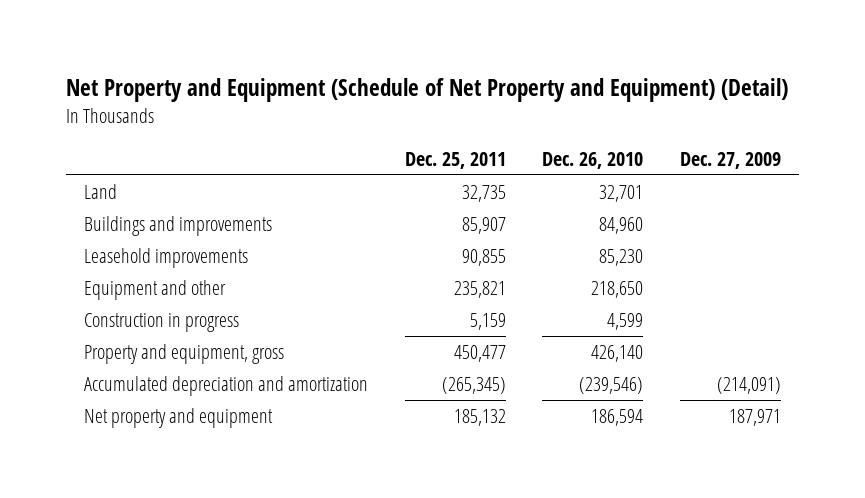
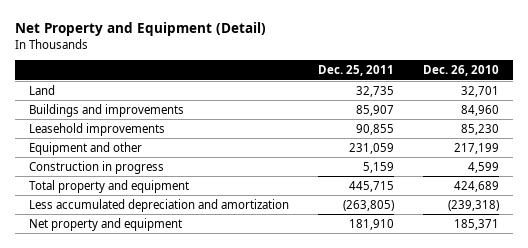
[66,78,789,103] Net Property and Equipment (Schedule of Net Property and Equipment) (Detail) -> [14,21,266,36] Net Property and Equipment (Detail)
[679,151,781,169] Dec. 27, 2009 -> none
[453,281,506,299] 235,821 -> [348,142,394,154] 231,059
[591,281,644,299] 218,650 -> [453,142,499,154] 217,199
[84,344,285,365] Property and equipment, gross -> [29,179,190,193] Total property and equipment
[453,345,506,363] 450,477 -> [348,180,394,192] 445,715
[591,345,644,363] 426,140 -> [453,180,499,192] 424,689
[84,376,369,397] Accumulated depreciation and amortization -> [29,198,290,212] Less accumulated depreciation and amortization
[441,377,506,395] (265,345) -> [342,199,394,211] (263,805)
[579,377,644,395] (239,546) -> [447,199,499,211] (239,318)
[453,409,506,427] 185,132 -> [348,218,394,230] 181,910
[591,409,644,427] 186,594 -> [453,218,499,230] 185,371

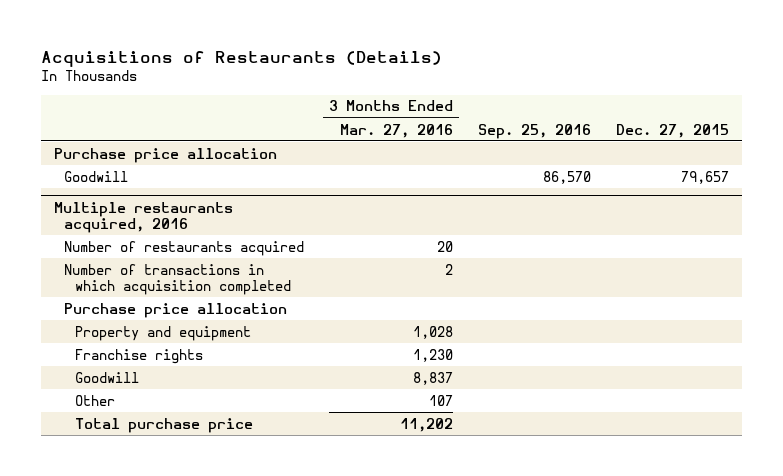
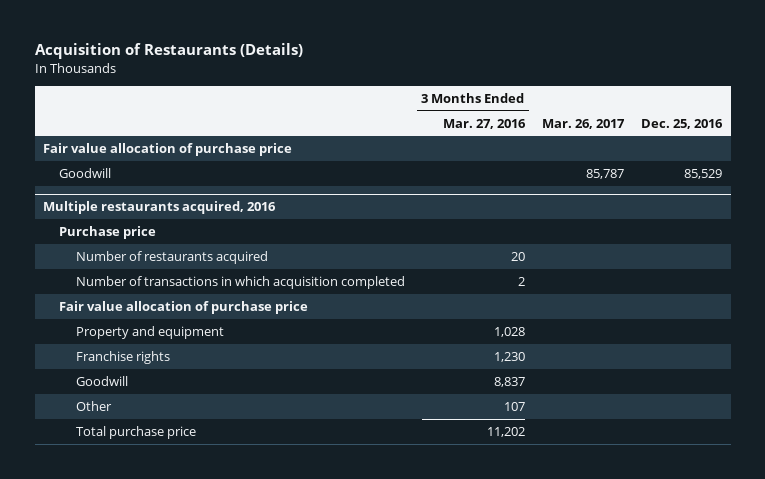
[41,50,443,67] Acquisitions of Restaurants (Details) -> [34,43,303,60] Acquisition of Restaurants (Details)
[478,123,592,139] Sep. 25, 2016 -> none
[616,123,730,138] Dec. 27, 2015 -> none
none -> [541,118,625,129] Mar. 26, 2017
none -> [640,118,723,129] Dec. 25, 2016
[53,147,277,163] Purchase price allocation -> [43,142,293,156] Fair value allocation of purchase price
none -> [59,225,157,239] Purchase price
[64,302,288,318] Purchase price allocation -> [59,300,309,314] Fair value allocation of purchase price

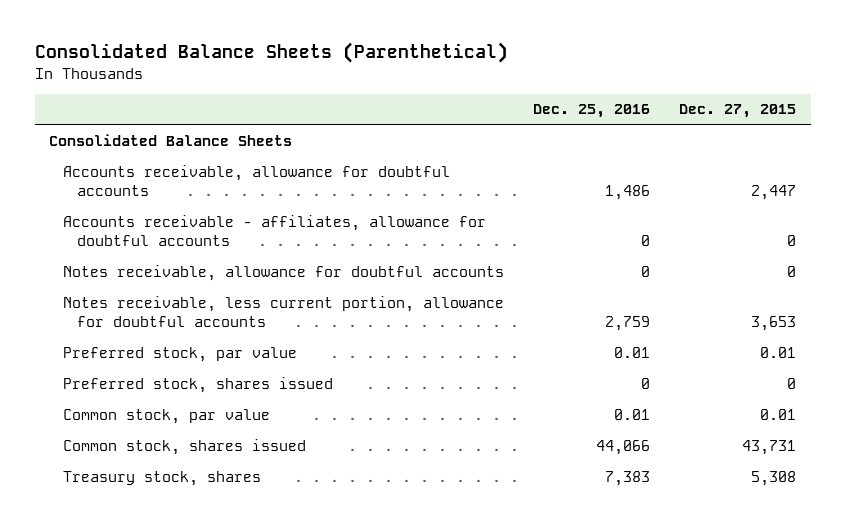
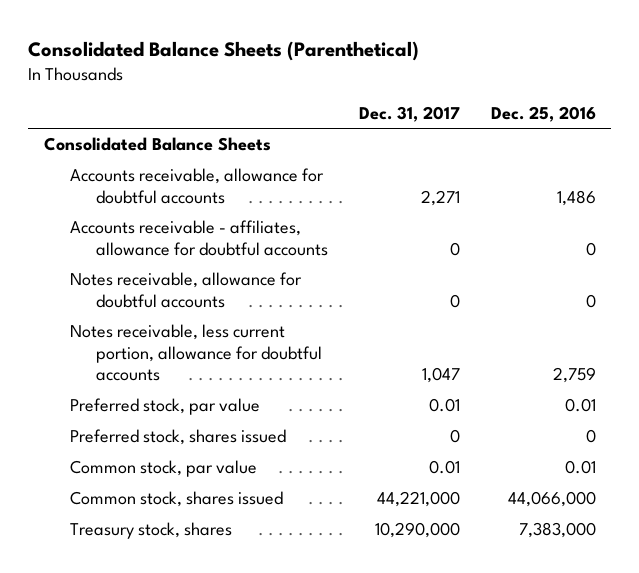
[679,104,797,119] Dec. 27, 2015 -> none
none -> [358,105,460,122] Dec. 31, 2017
[596,439,651,455] 44,066 -> [507,491,596,508] 44,066,000
[605,470,651,486] 7,383 -> [518,522,596,539] 7,383,000

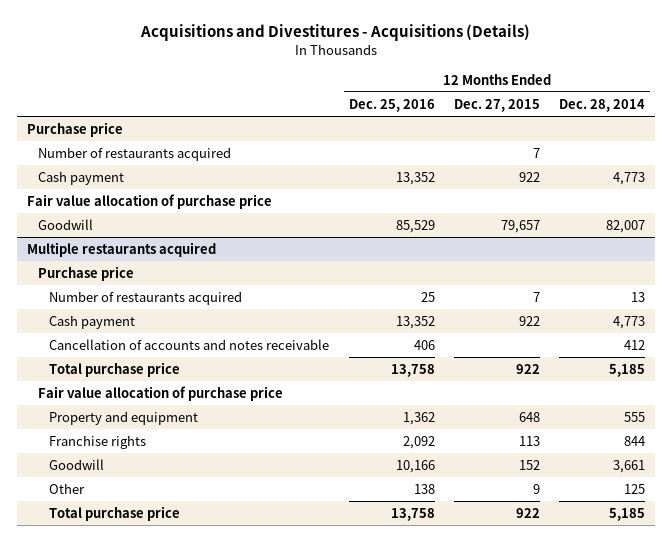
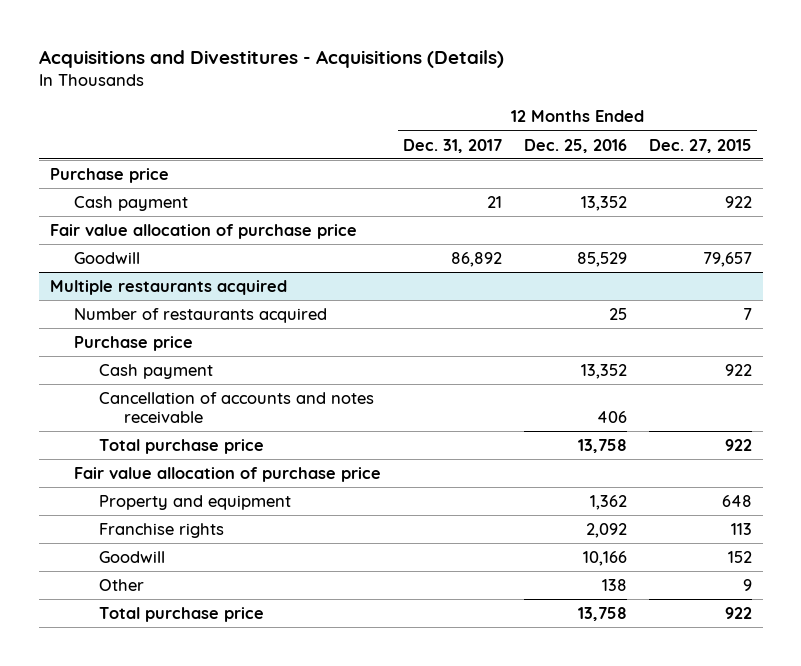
[559,98,646,112] Dec. 28, 2014 -> none
none -> [403,138,503,153] Dec. 31, 2017
[38,146,232,161] Number of restaurants acquired -> none
[38,265,135,281] Purchase price -> [74,335,194,351] Purchase price

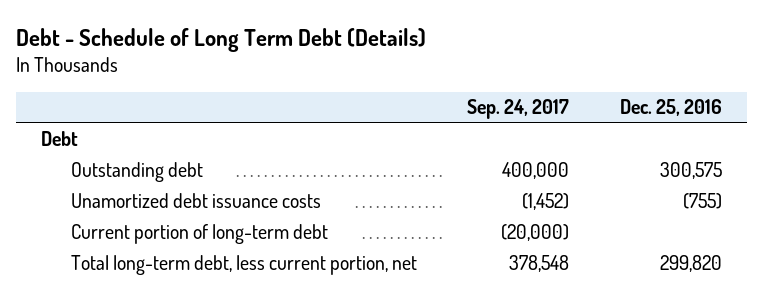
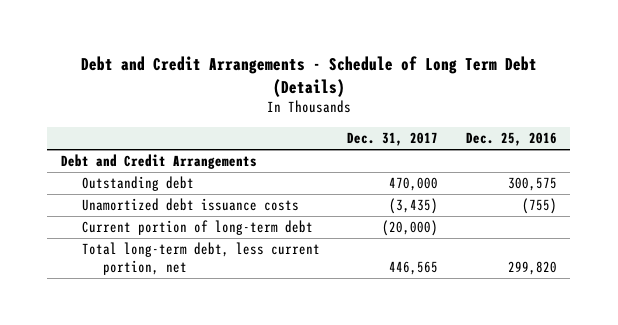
[15,28,426,53] Debt - Schedule of Long Term Debt (Details) -> [80,55,537,97] Debt and Credit Arrangements - Schedule of Long Term Debt (Details)
[467,99,570,120] Sep. 24, 2017 -> none
none -> [347,132,439,147] Dec. 31, 2017
[41,131,79,147] Debt -> [61,154,258,170] Debt and Credit Arrangements

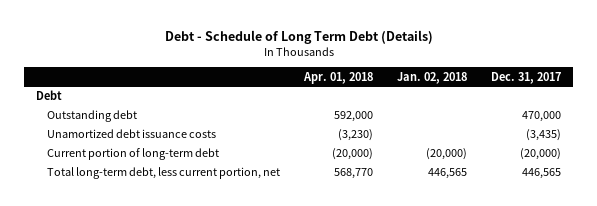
[80,55,537,97] Debt and Credit Arrangements - Schedule of Long Term Debt (Details) -> [164,30,433,45] Debt - Schedule of Long Term Debt (Details)
[465,132,557,147] Dec. 25, 2016 -> none
none -> [303,71,374,84] Apr. 01, 2018
none -> [397,71,468,84] Jan. 02, 2018
[61,154,258,170] Debt and Credit Arrangements -> [36,90,63,101] Debt

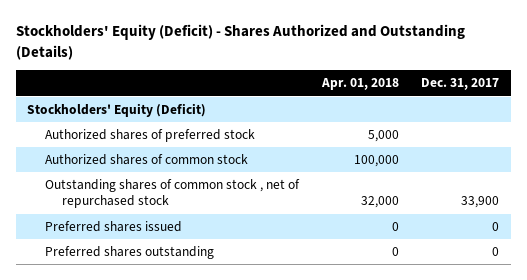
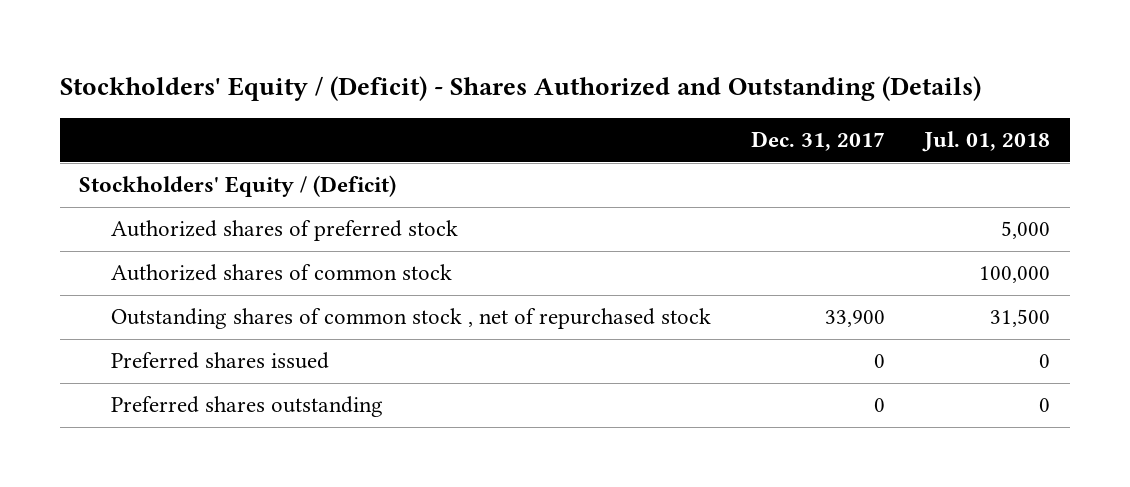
[15,24,465,61] Stockholders' Equity (Deficit) - Shares Authorized and Outstanding (Details) -> [59,75,981,101] Stockholders' Equity / (Deficit) - Shares Authorized and Outstanding (Details)
[320,78,399,91] Apr. 01, 2018 -> none
none -> [922,131,1051,153] Jul. 01, 2018
[27,103,207,118] Stockholders' Equity (Deficit) -> [79,175,397,198] Stockholders' Equity / (Deficit)

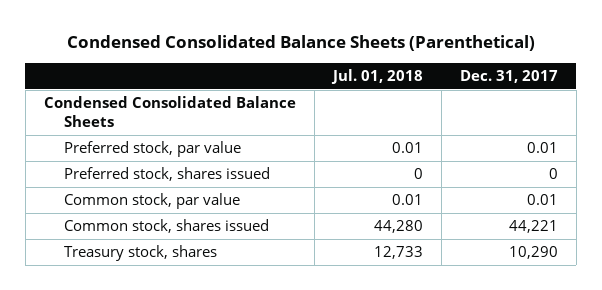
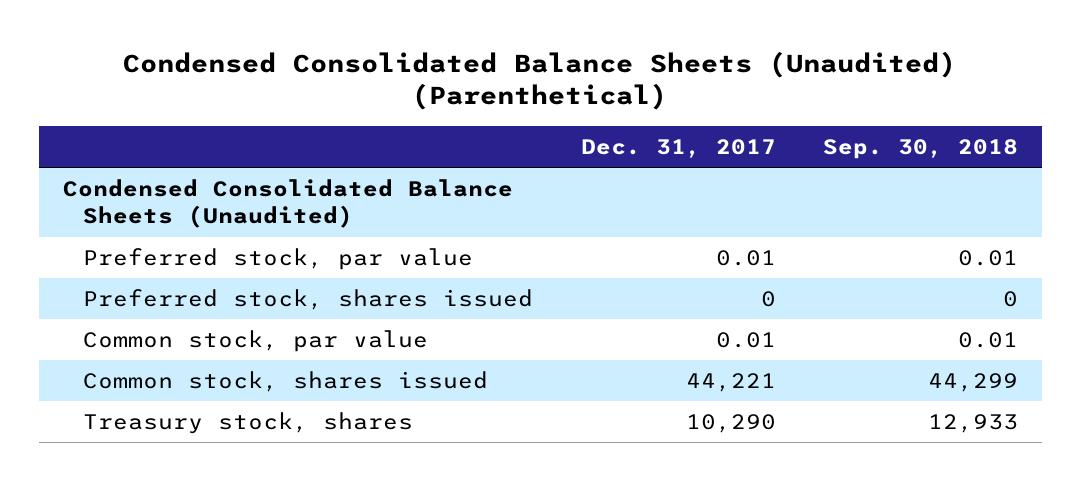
[66,35,535,52] Condensed Consolidated Balance Sheets (Parenthetical) -> [123,50,957,111] Condensed Consolidated Balance Sheets (Unaudited) (Parenthetical)
[330,68,423,84] Jul. 01, 2018 -> none
none -> [823,138,1019,159] Sep. 30, 2018
[43,96,296,127] Condensed Consolidated Balance Sheets -> [62,179,513,229] Condensed Consolidated Balance Sheets (Unaudited)

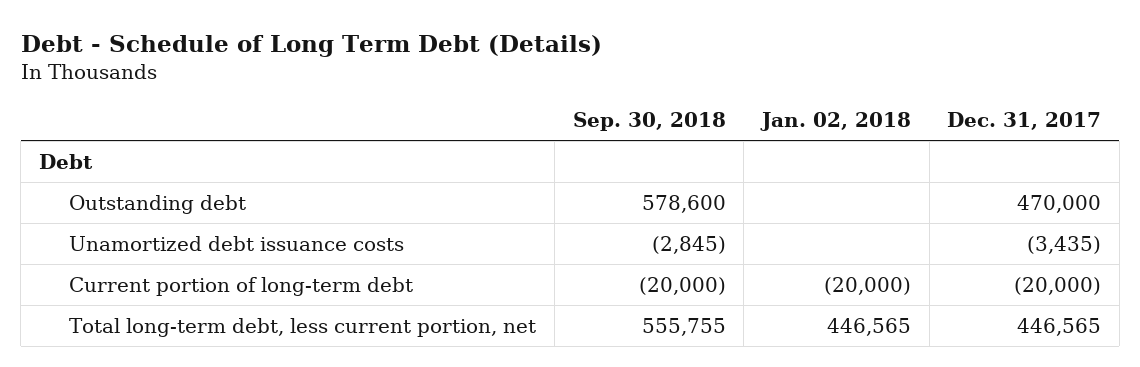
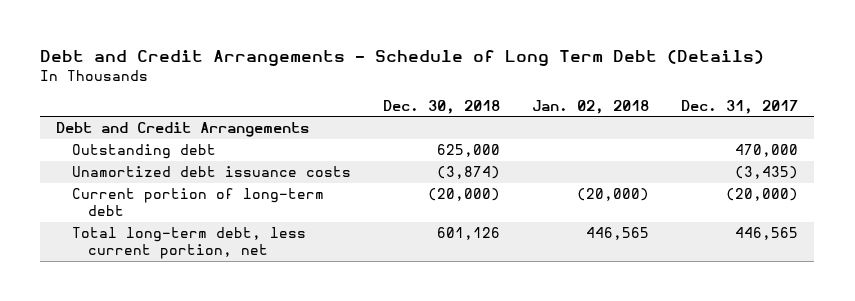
[20,35,602,58] Debt - Schedule of Long Term Debt (Details) -> [40,49,765,66] Debt and Credit Arrangements - Schedule of Long Term Debt (Details)
[572,112,726,132] Sep. 30, 2018 -> none
none -> [383,99,501,114] Dec. 30, 2018
[38,153,93,169] Debt -> [56,122,310,138] Debt and Credit Arrangements

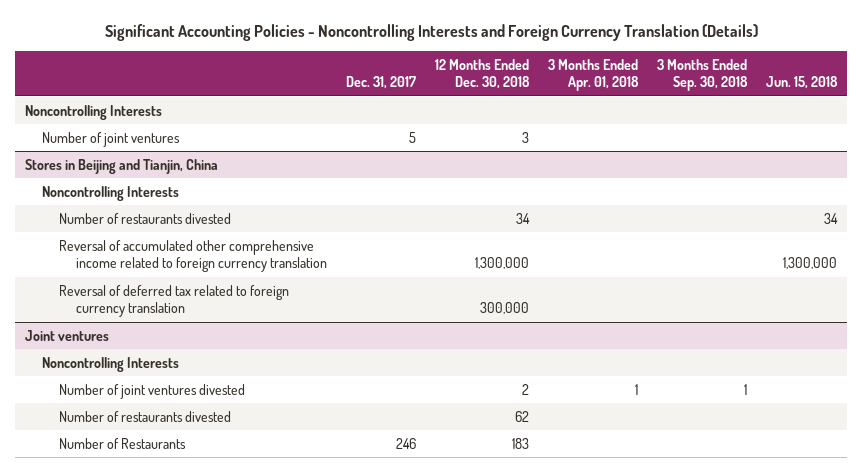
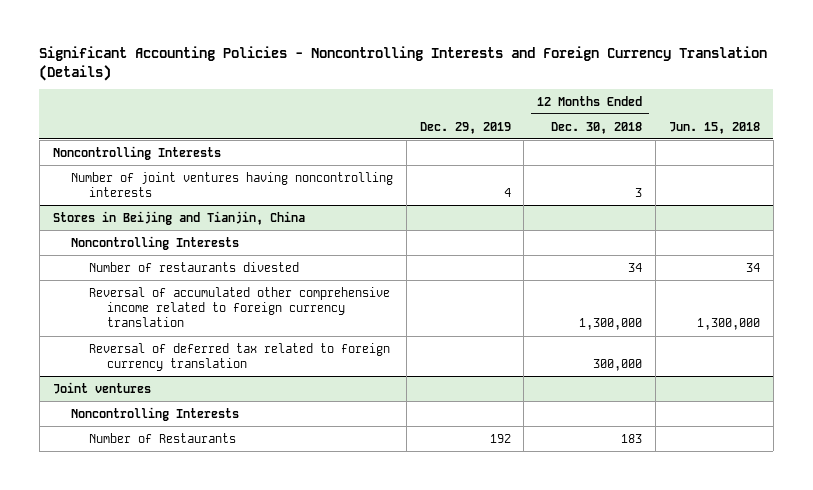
[345,76,416,90] Dec. 31, 2017 -> none
[548,58,640,92] 3 Months Ended Apr. 01, 2018 -> none
[657,58,749,92] 3 Months Ended Sep. 30, 2018 -> none
none -> [419,121,511,134] Dec. 29, 2019
[41,131,180,147] Number of joint ventures -> [70,171,393,198] Number of joint ventures having noncontrolling interests
[58,383,245,399] Number of joint ventures divested -> none
[58,410,231,422] Number of restaurants divested -> none

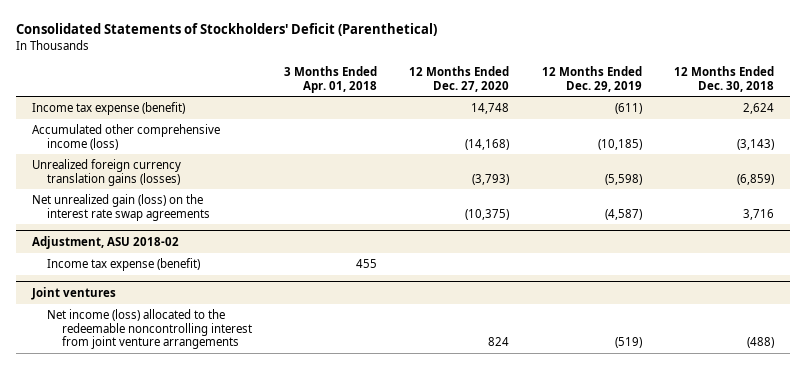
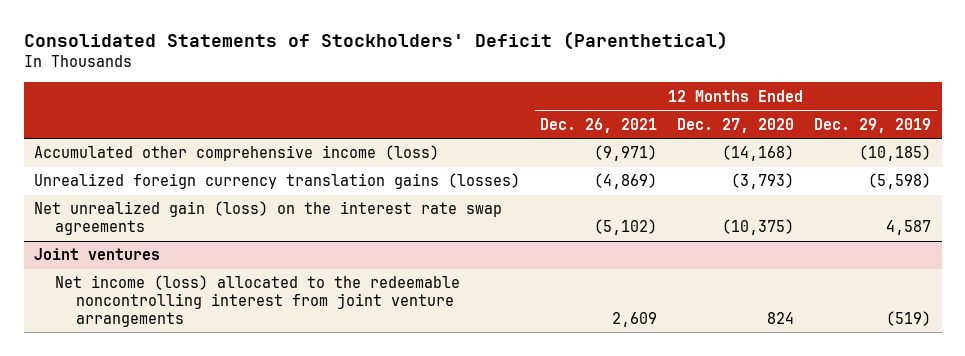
[283,66,377,93] 3 Months Ended Apr. 01, 2018 -> none
[674,66,775,92] 12 Months Ended Dec. 30, 2018 -> none
none -> [539,117,657,133] Dec. 26, 2021
[32,102,186,116] Income tax expense (benefit) -> none
[32,235,180,249] Adjustment, ASU 2018-02 -> none
[46,258,200,272] Income tax expense (benefit) -> none
[604,208,642,220] (4,587) -> [886,220,932,236] 4,587

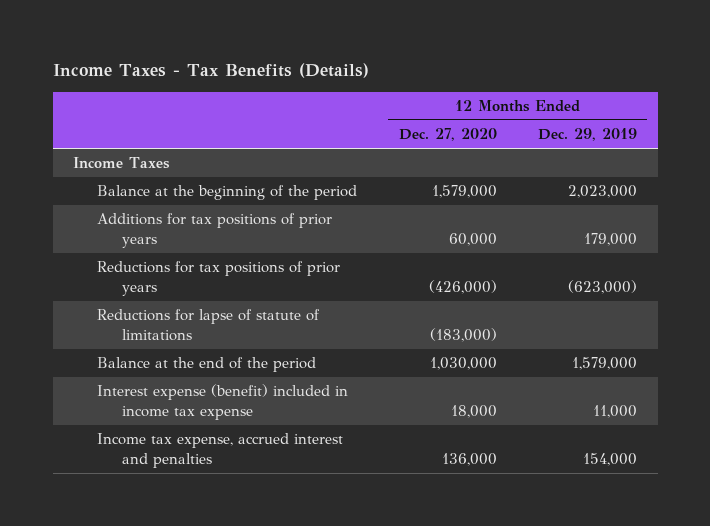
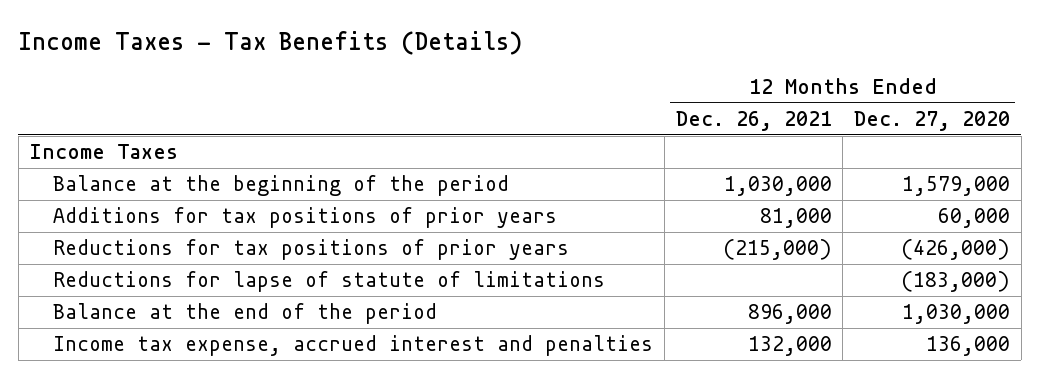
[538,128,638,142] Dec. 29, 2019 -> none
none -> [675,111,832,132] Dec. 26, 2021
[97,384,349,421] Interest expense (benefit) included in income tax expense -> none

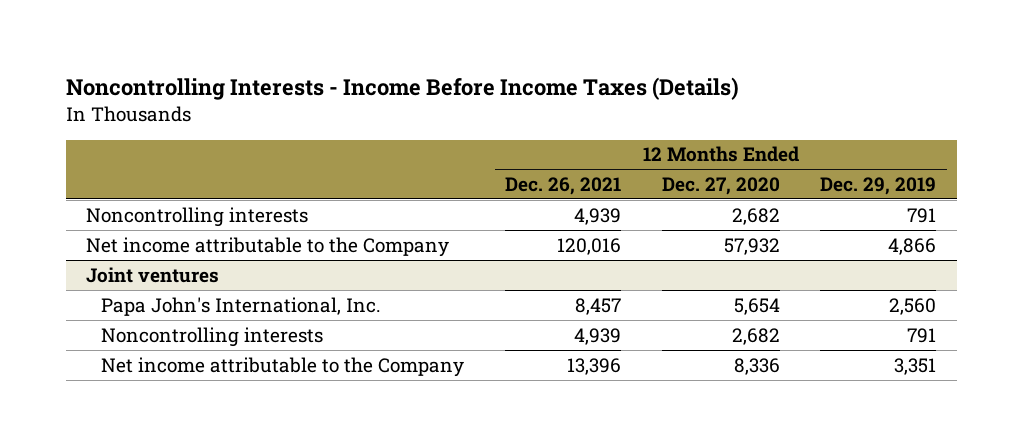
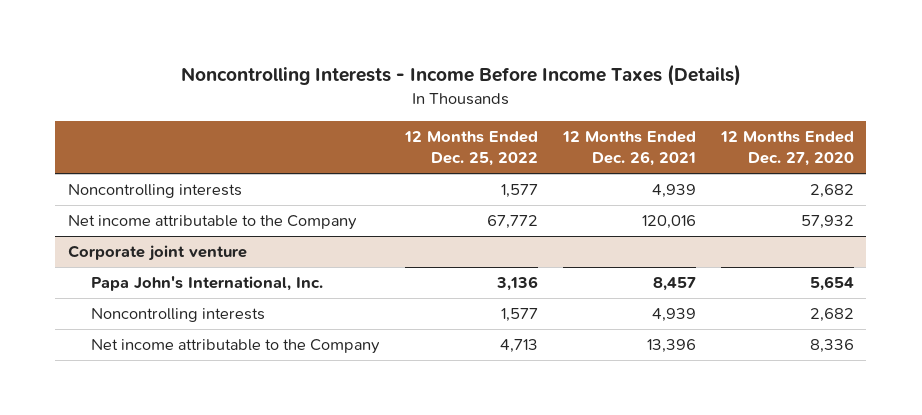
[820,177,937,196] Dec. 29, 2019 -> none
none -> [403,130,538,167] 12 Months Ended Dec. 25, 2022
[86,266,220,283] Joint ventures -> [67,245,247,262] Corporate joint venture

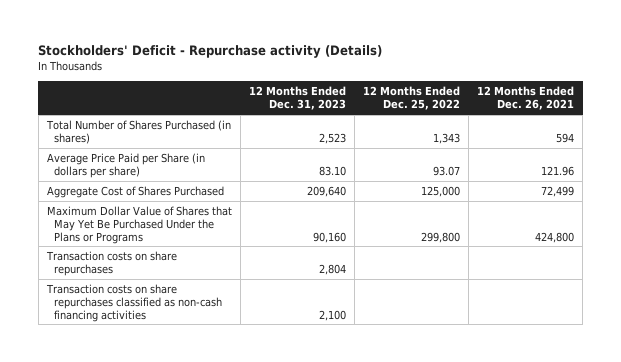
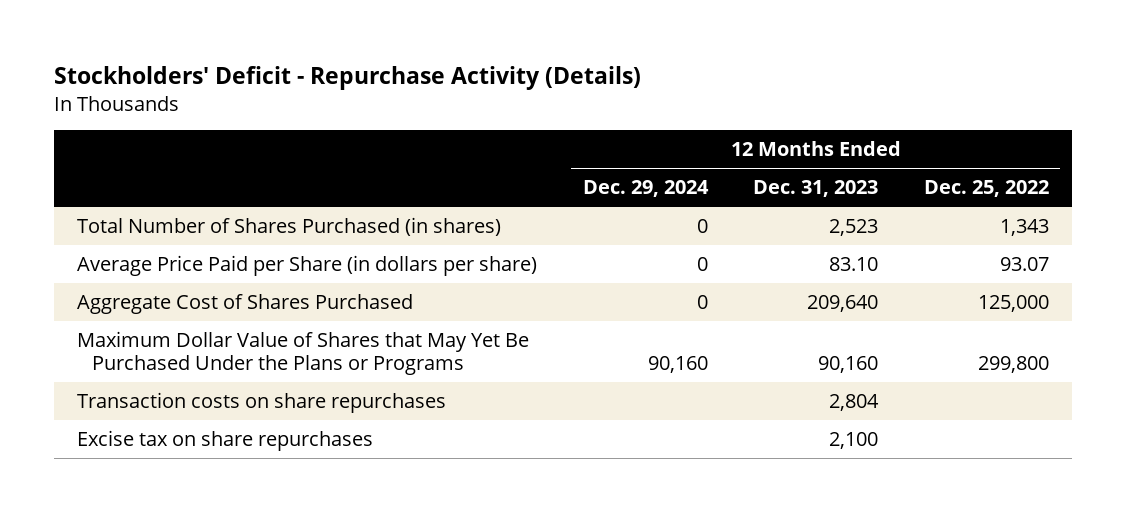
[38,45,383,59] Stockholders' Deficit - Repurchase activity (Details) -> [53,66,641,91] Stockholders' Deficit - Repurchase Activity (Details)
[477,86,575,111] 12 Months Ended Dec. 26, 2021 -> none
none -> [582,180,709,198] Dec. 29, 2024
[45,283,223,322] Transaction costs on share repurchases classified as non-cash financing activities -> none
none -> [76,429,373,451] Excise tax on share repurchases

